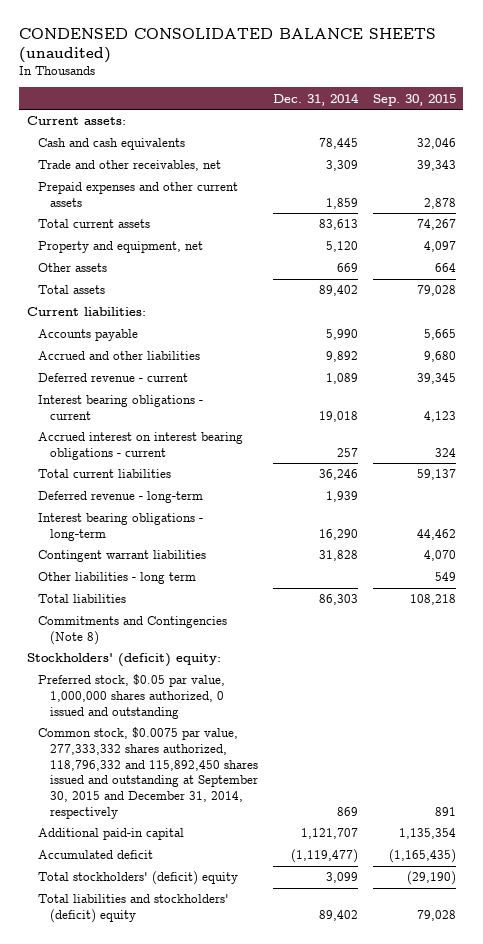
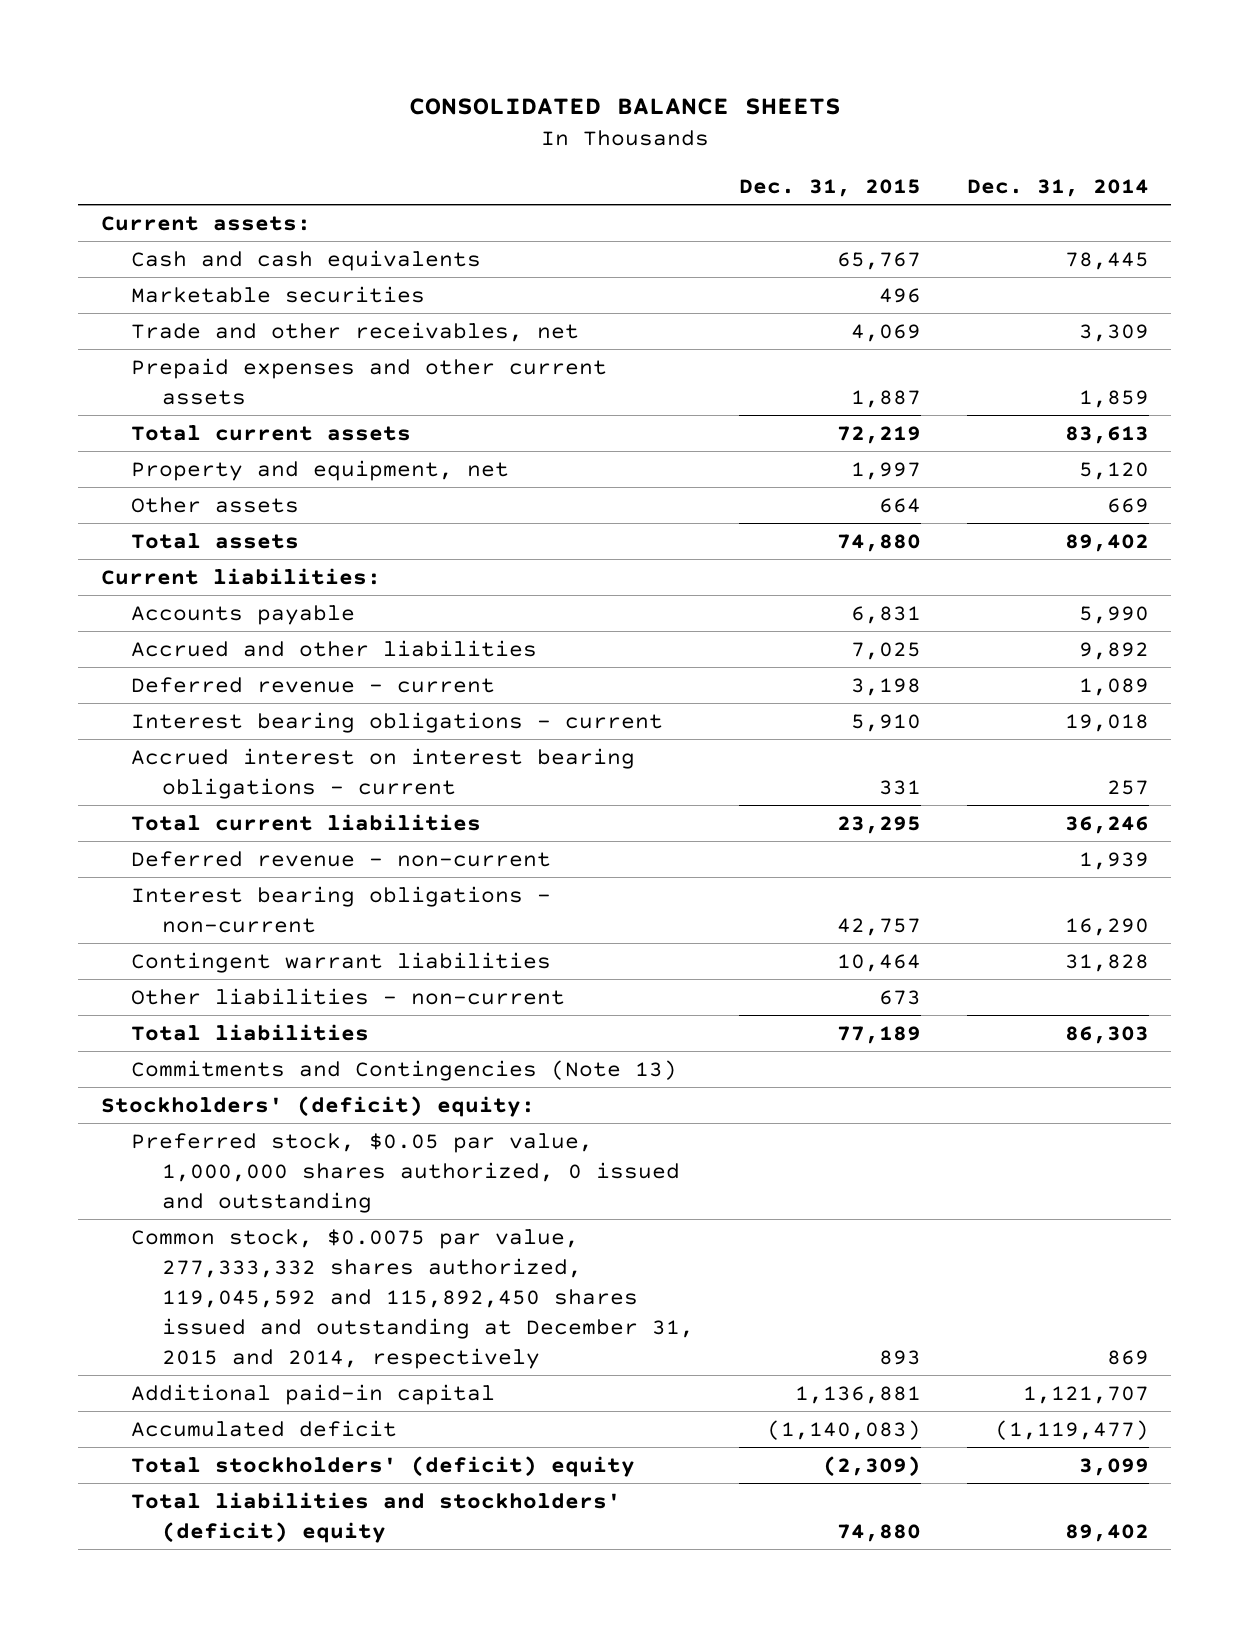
[19,27,437,64] CONDENSED CONSOLIDATED BALANCE SHEETS (unaudited) -> [408,98,841,116] CONSOLIDATED BALANCE SHEETS
[372,93,456,106] Sep. 30, 2015 -> none
none -> [739,179,922,198] Dec. 31, 2015
none -> [131,285,426,303] Marketable securities
[38,491,204,504] Deferred revenue - long-term -> [131,850,552,867] Deferred revenue - non-current
[38,513,204,541] Interest bearing obligations - long-term -> [131,885,552,933] Interest bearing obligations - non-current
[38,572,197,585] Other liabilities - long term -> [131,987,566,1005] Other liabilities - non-current
[38,616,228,645] Commitments and Contingencies (Note 8) -> [131,1059,678,1081] Commitments and Contingencies (Note 13)
[38,727,258,819] Common stock, $0.0075 par value, 277,333,332 shares authorized, 118,796,332 and 115,892,450 shares issued and outstanding at September 30, 2015 and December 31, 2014, respectively -> [131,1228,695,1369] Common stock, $0.0075 par value, 277,333,332 shares authorized, 119,045,592 and 115,892,450 shares issued and outstanding at December 31, 2015 and 2014, respectively

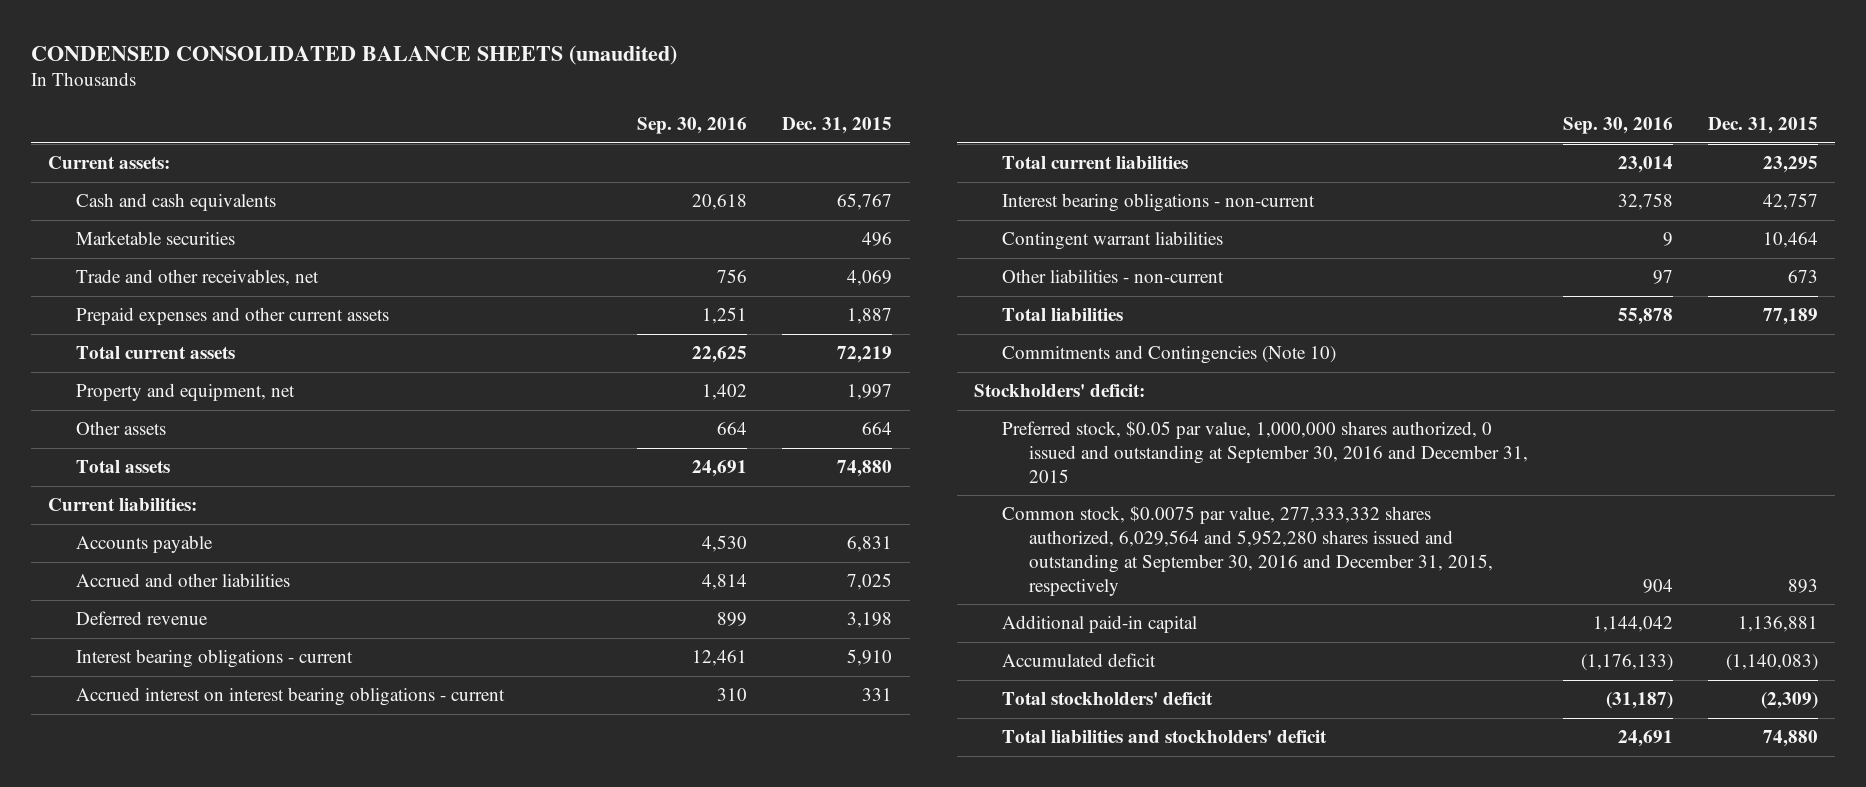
[408,98,841,116] CONSOLIDATED BALANCE SHEETS -> [31,44,678,65] CONDENSED CONSOLIDATED BALANCE SHEETS (unaudited)
[966,179,1149,198] Dec. 31, 2014 -> none
none -> [637,117,748,135] Sep. 30, 2016
[131,676,496,693] Deferred revenue - current -> [76,611,209,626] Deferred revenue
[131,850,552,867] Deferred revenue - non-current -> none
[131,1059,678,1081] Commitments and Contingencies (Note 13) -> [1001,345,1336,365] Commitments and Contingencies (Note 10)
[100,1095,535,1117] Stockholders' (deficit) equity: -> [974,384,1146,398] Stockholders' deficit:
[131,1132,681,1213] Preferred stock, $0.05 par value, 1,000,000 shares authorized, 0 issued and outstanding -> [1001,421,1529,483] Preferred stock, $0.05 par value, 1,000,000 shares authorized, 0 issued and outstanding at September 30, 2016 and December 31, 2015
[131,1228,695,1369] Common stock, $0.0075 par value, 277,333,332 shares authorized, 119,045,592 and 115,892,450 shares issued and outstanding at December 31, 2015 and 2014, respectively -> [1001,506,1494,596] Common stock, $0.0075 par value, 277,333,332 shares authorized, 6,029,564 and 5,952,280 shares issued and outstanding at September 30, 2016 and December 31, 2015, respectively
[131,1455,636,1477] Total stockholders' (deficit) equity -> [1001,692,1213,706] Total stockholders' deficit
[131,1491,622,1543] Total liabilities and stockholders' (deficit) equity -> [1001,730,1327,744] Total liabilities and stockholders' deficit

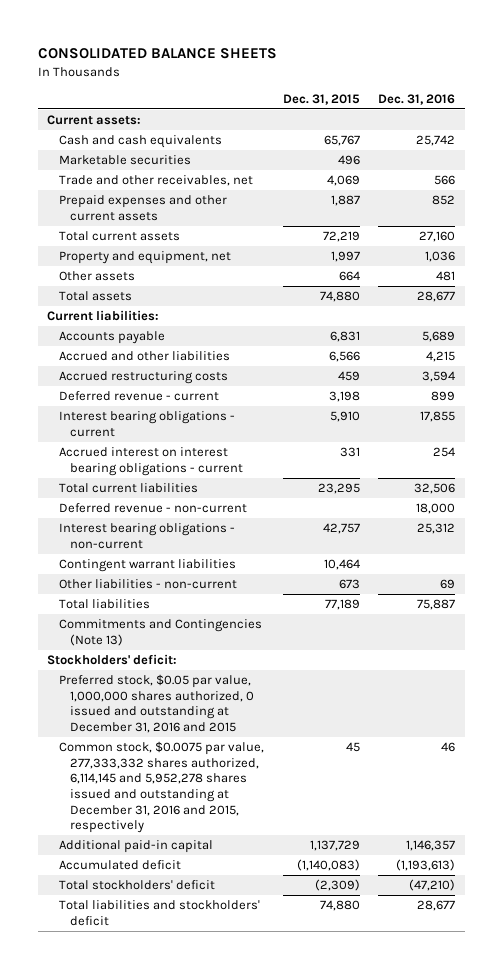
[31,44,678,65] CONDENSED CONSOLIDATED BALANCE SHEETS (unaudited) -> [37,48,277,60] CONSOLIDATED BALANCE SHEETS
[637,117,748,135] Sep. 30, 2016 -> none
none -> [378,93,456,105] Dec. 31, 2016
[847,573,893,591] 7,025 -> [328,351,360,363] 6,566
none -> [58,371,228,385] Accrued restructuring costs
[76,611,209,626] Deferred revenue -> [58,391,219,402] Deferred revenue - current
none -> [58,503,247,514] Deferred revenue - non-current
[1001,345,1336,365] Commitments and Contingencies (Note 10) -> [58,619,262,646] Commitments and Contingencies (Note 13)
[1001,421,1529,483] Preferred stock, $0.05 par value, 1,000,000 shares authorized, 0 issued and outstanding at September 30, 2016 and December 31, 2015 -> [58,674,254,733] Preferred stock, $0.05 par value, 1,000,000 shares authorized, 0 issued and outstanding at December 31, 2016 and 2015
[1001,506,1494,596] Common stock, $0.0075 par value, 277,333,332 shares authorized, 6,029,564 and 5,952,280 shares issued and outstanding at September 30, 2016 and December 31, 2015, respectively -> [58,741,264,834] Common stock, $0.0075 par value, 277,333,332 shares authorized, 6,114,145 and 5,952,278 shares issued and outstanding at December 31, 2016 and 2015, respectively
[1787,578,1818,593] 893 -> [345,742,360,753] 45
[1737,616,1818,633] 1,136,881 -> [309,840,360,852] 1,137,729

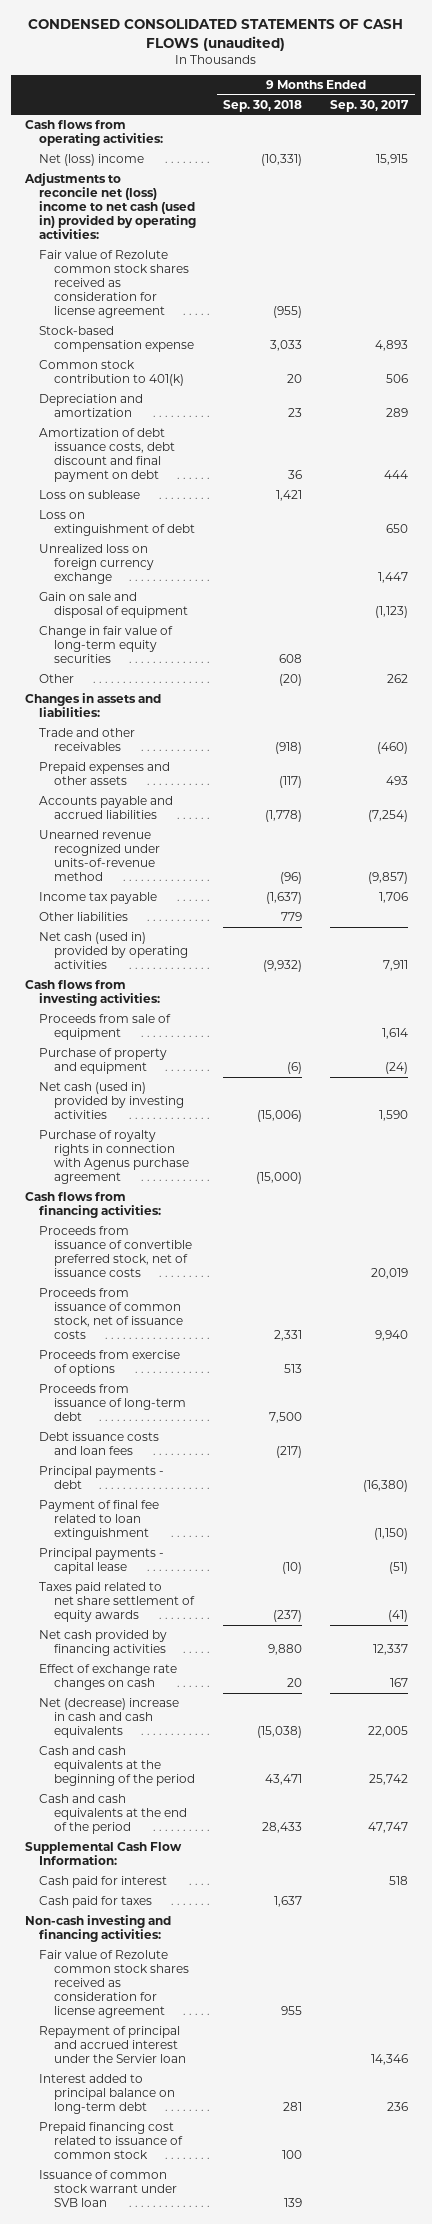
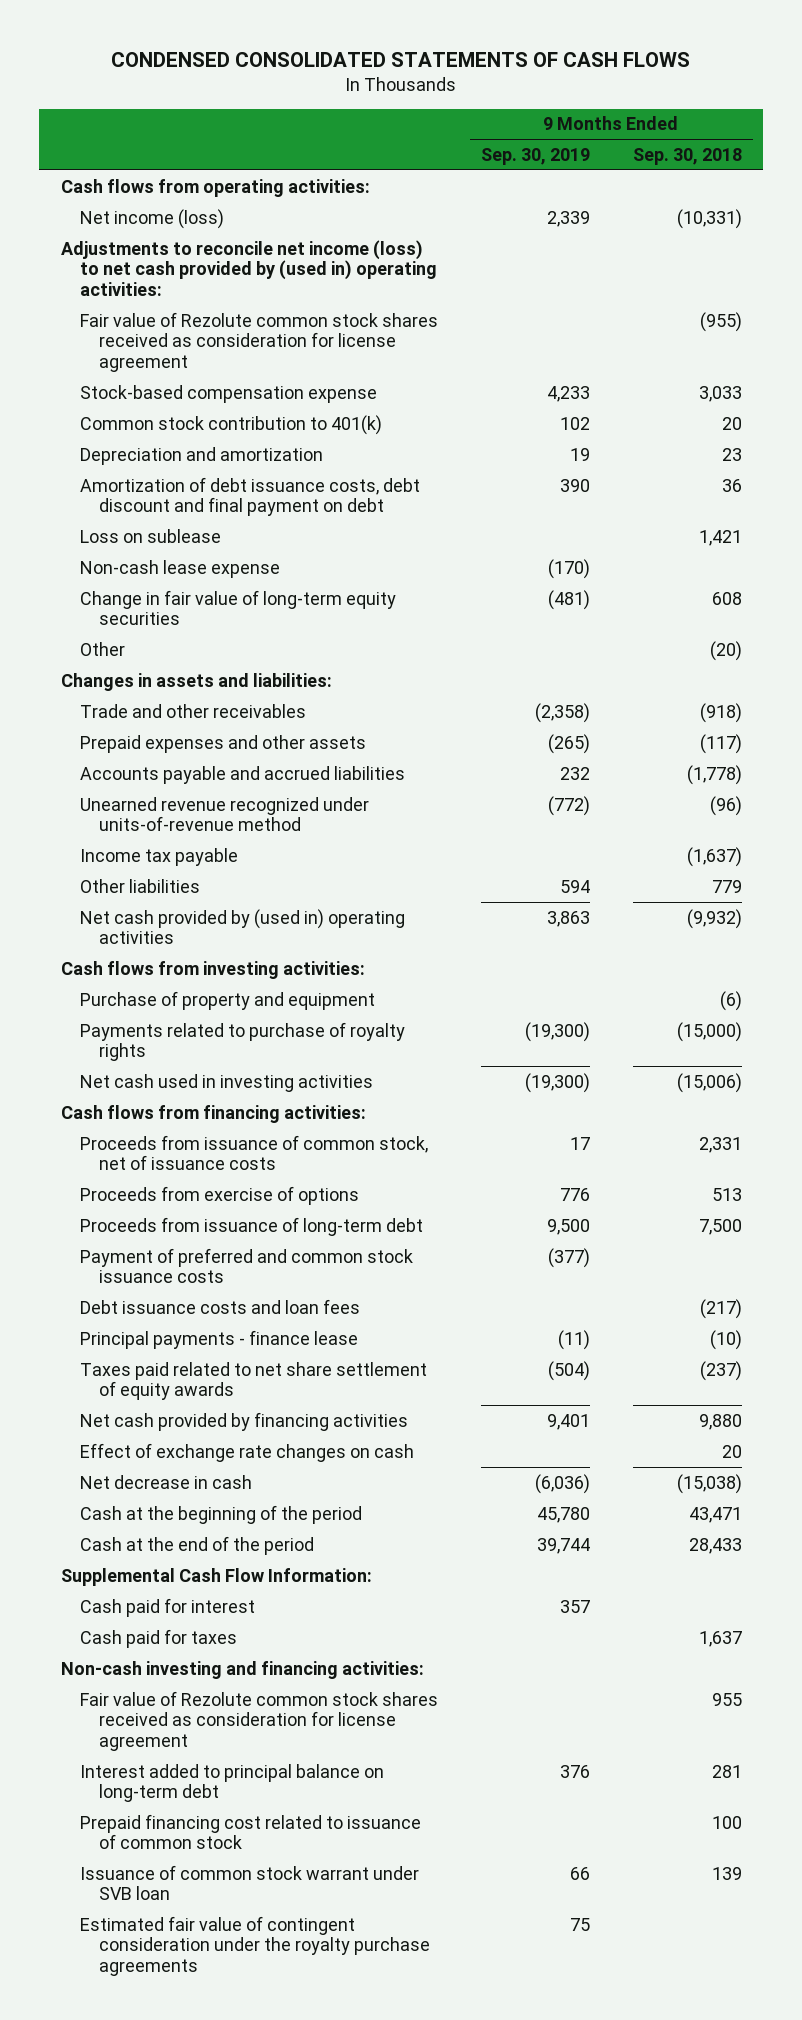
[28,19,404,51] CONDENSED CONSOLIDATED STATEMENTS OF CASH FLOWS (unaudited) -> [111,51,691,67] CONDENSED CONSOLIDATED STATEMENTS OF CASH FLOWS
[329,99,409,112] Sep. 30, 2017 -> none
none -> [480,147,590,165] Sep. 30, 2019
[39,153,145,166] Net (loss) income -> [79,208,224,229] Net income (loss)
[23,172,197,239] Adjustments to reconcile net (loss) income to net cash (used in) provided by operating activities: -> [60,239,437,296] Adjustments to reconcile net income (loss) to net cash provided by (used in) operating activities:
[39,509,195,536] Loss on extinguishment of debt -> none
[39,543,154,584] Unrealized loss on foreign currency exchange -> none
[39,591,188,618] Gain on sale and disposal of equipment -> none
none -> [79,559,280,578] Non-cash lease expense
[39,931,188,969] Net cash (used in) provided by operating activities -> [79,908,405,945] Net cash provided by (used in) operating activities
[39,1013,172,1040] Proceeds from sale of equipment -> none
[39,1129,189,1184] Purchase of royalty rights in connection with Agenus purchase agreement -> none
none -> [79,1021,405,1062] Payments related to purchase of royalty rights
[39,1081,184,1119] Net cash (used in) provided by investing activities -> [79,1073,373,1092] Net cash used in investing activities
[39,1225,192,1277] Proceeds from issuance of convertible preferred stock, net of issuance costs -> none
none -> [79,1247,413,1284] Payment of preferred and common stock issuance costs
[39,1465,165,1489] Principal payments - debt -> none
[39,1499,160,1540] Payment of final fee related to loan extinguishment -> none
[39,1547,165,1574] Principal payments - capital lease -> [79,1329,358,1349] Principal payments - finance lease
[39,1697,180,1738] Net (decrease) increase in cash and cash equivalents -> [79,1474,252,1489] Net decrease in cash
[39,1745,195,1786] Cash and cash equivalents at the beginning of the period -> [79,1504,362,1524] Cash at the beginning of the period
[39,1793,187,1834] Cash and cash equivalents at the end of the period -> [79,1535,314,1555] Cash at the end of the period
[39,2025,186,2063] Repayment of principal and accrued interest under the Servier loan -> none
none -> [79,1915,431,1976] Estimated fair value of contingent consideration under the royalty purchase agreements

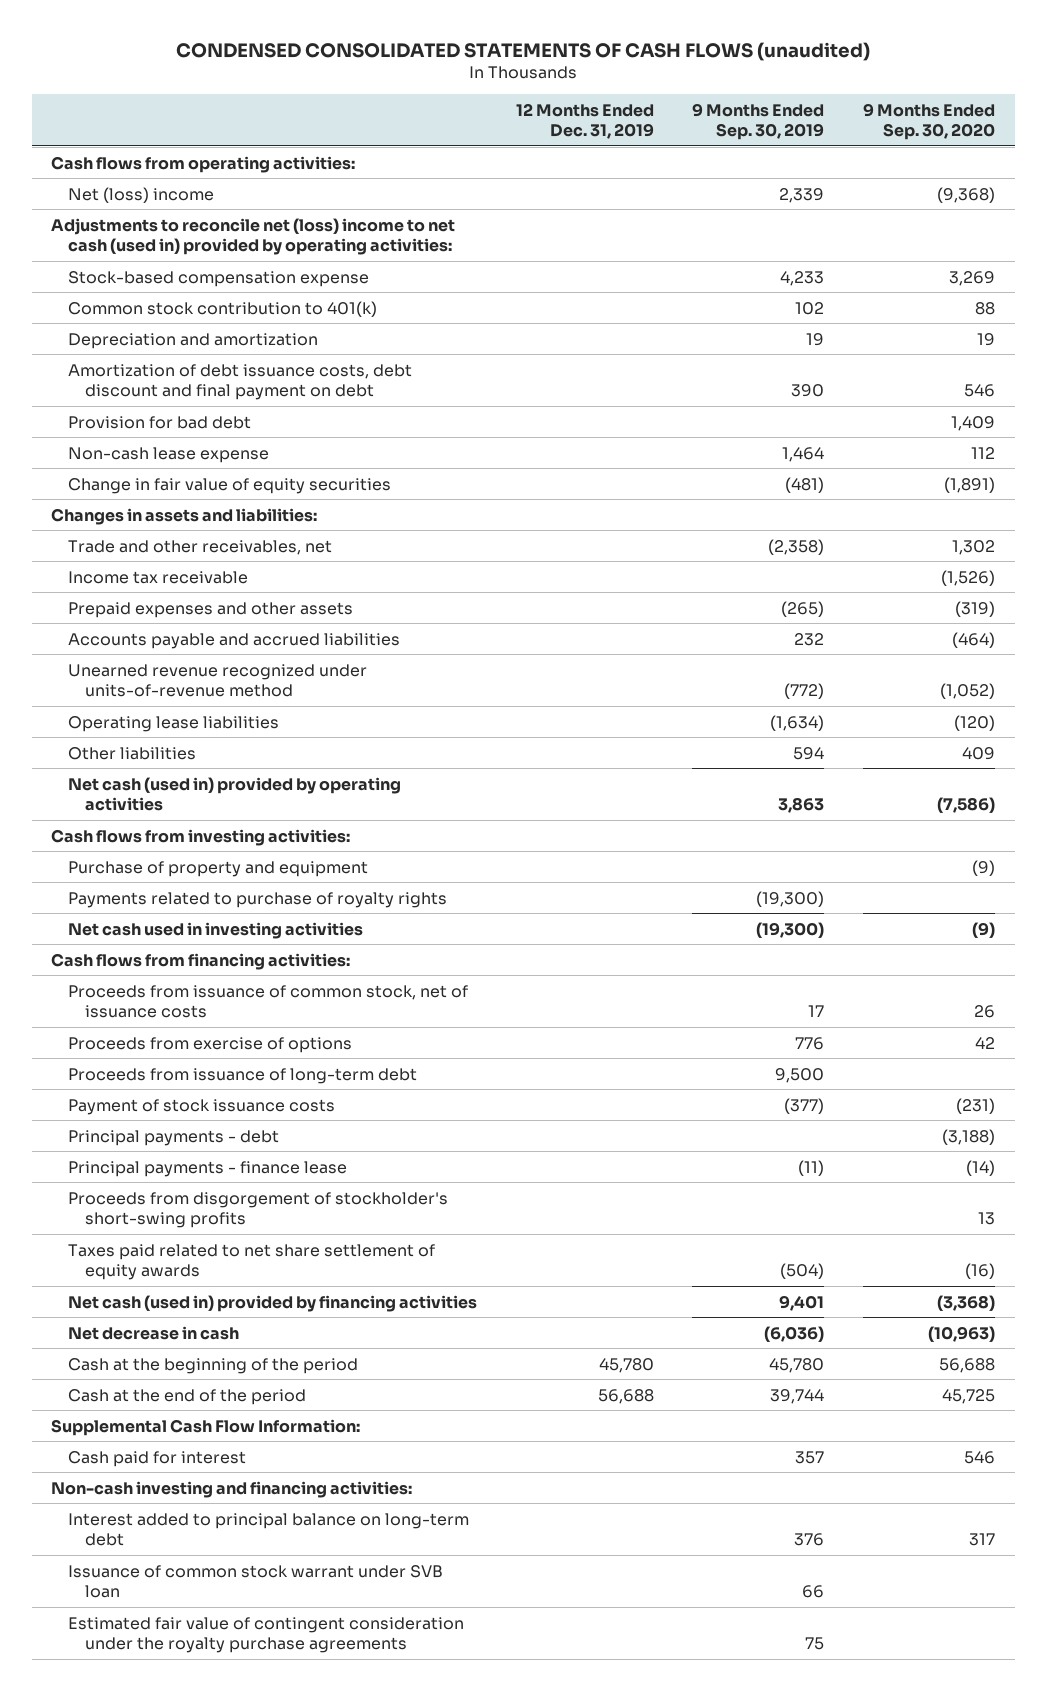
[111,51,691,67] CONDENSED CONSOLIDATED STATEMENTS OF CASH FLOWS -> [176,41,871,61] CONDENSED CONSOLIDATED STATEMENTS OF CASH FLOWS (unaudited)
[632,147,742,165] Sep. 30, 2018 -> none
none -> [515,103,654,140] 12 Months Ended Dec. 31, 2019
none -> [863,103,996,141] 9 Months Ended Sep. 30, 2020
[79,311,438,372] Fair value of Rezolute common stock shares received as consideration for license agreement -> none
[79,208,224,229] Net income (loss) -> [68,186,215,203] Net (loss) income
[60,239,437,296] Adjustments to reconcile net income (loss) to net cash provided by (used in) operating activities: -> [51,217,456,255] Adjustments to reconcile net (loss) income to net cash (used in) provided by operating activities:
[79,528,221,543] Loss on sublease -> none
[79,641,125,656] Other -> none
none -> [68,415,252,429] Provision for bad debt
[547,558,590,579] (170) -> [782,446,825,462] 1,464
[79,589,396,626] Change in fair value of long-term equity securities -> [68,477,392,494] Change in fair value of equity securities
[79,703,306,718] Trade and other receivables -> [68,539,333,555] Trade and other receivables, net
none -> [68,570,249,584] Income tax receivable
[79,847,238,866] Income tax payable -> none
none -> [68,715,280,732] Operating lease liabilities
[79,908,405,945] Net cash provided by (used in) operating activities -> [68,776,402,811] Net cash (used in) provided by operating activities
[79,1298,360,1314] Debt issuance costs and loan fees -> none
[79,1247,413,1284] Payment of preferred and common stock issuance costs -> [68,1098,336,1115] Payment of stock issuance costs
none -> [68,1129,280,1146] Principal payments - debt
none -> [68,1191,449,1228] Proceeds from disgorgement of stockholder's short-swing profits
[79,1442,414,1462] Effect of exchange rate changes on cash -> none
[79,1411,408,1431] Net cash provided by financing activities -> [68,1294,478,1312] Net cash (used in) provided by financing activities
[79,1628,237,1648] Cash paid for taxes -> none
[79,1690,438,1751] Fair value of Rezolute common stock shares received as consideration for license agreement -> none
[79,1813,421,1850] Prepaid financing cost related to issuance of common stock -> none

